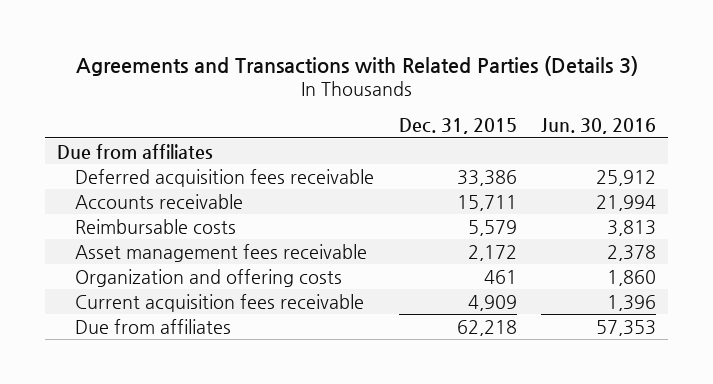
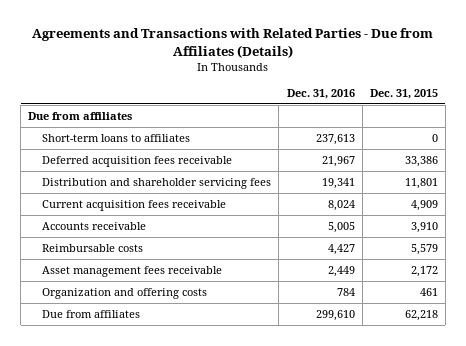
[75,55,638,76] Agreements and Transactions with Related Parties (Details 3) -> [32,28,434,58] Agreements and Transactions with Related Parties - Due from Affiliates (Details)
[541,118,657,135] Jun. 30, 2016 -> none
none -> [286,88,355,99] Dec. 31, 2016
none -> [42,133,191,142] Short-term loans to affiliates
none -> [42,177,272,189] Distribution and shareholder servicing fees
[75,293,365,312] Current acquisition fees receivable -> [42,199,227,211] Current acquisition fees receivable
[456,194,517,211] 15,711 -> [410,221,438,233] 3,910

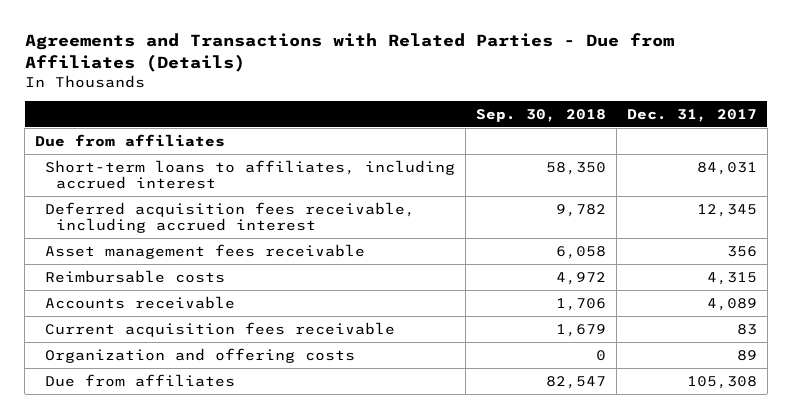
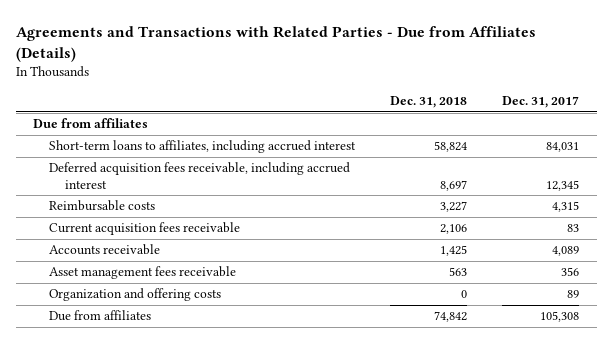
[476,108,607,122] Sep. 30, 2018 -> none
none -> [390,96,468,109] Dec. 31, 2018
[45,295,236,309] Accounts receivable -> [48,244,160,256] Accounts receivable
[45,243,366,259] Asset management fees receivable -> [48,266,236,280] Asset management fees receivable

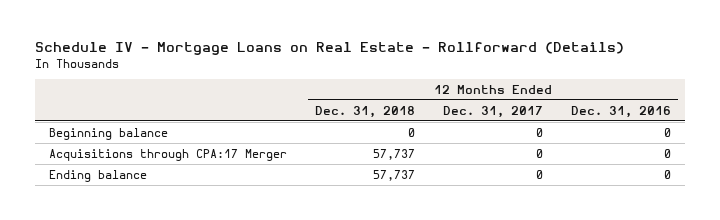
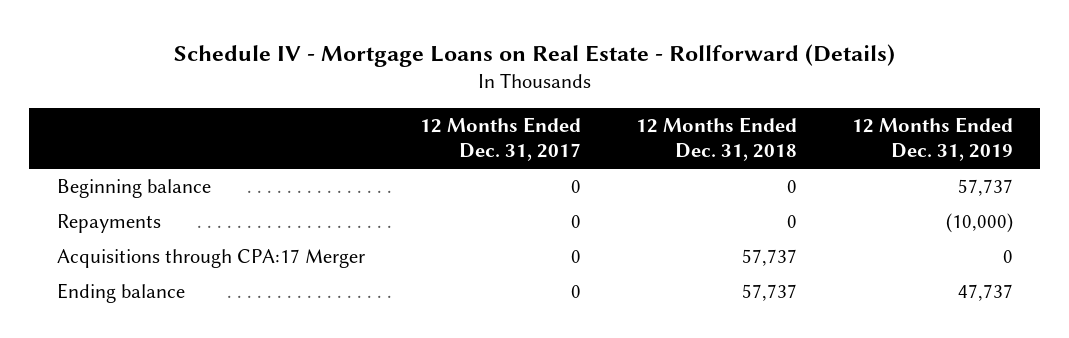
[571,105,672,118] Dec. 31, 2016 -> none
none -> [851,117,1013,162] 12 Months Ended Dec. 31, 2019
none -> [56,214,161,234] Repayments

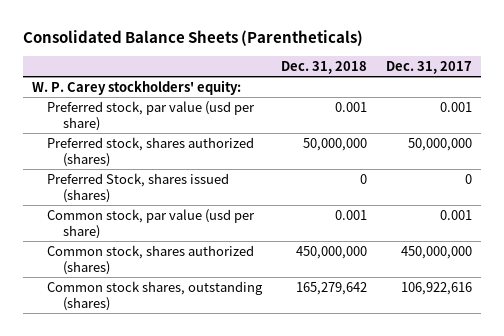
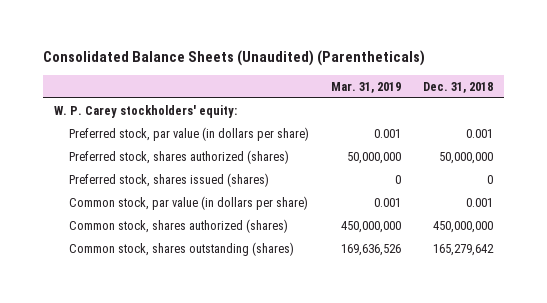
[22,30,363,47] Consolidated Balance Sheets (Parentheticals) -> [43,50,426,67] Consolidated Balance Sheets (Unaudited) (Parentheticals)
[385,61,472,75] Dec. 31, 2017 -> none
none -> [330,81,401,93] Mar. 31, 2019
[47,100,256,131] Preferred stock, par value (usd per share) -> [68,126,309,141] Preferred stock, par value (in dollars per share)
[47,172,230,203] Preferred Stock, shares issued (shares) -> [68,172,269,187] Preferred stock, shares issued (shares)
[47,208,256,239] Common stock, par value (usd per share) -> [68,195,308,210] Common stock, par value (in dollars per share)
[47,280,264,311] Common stock shares, outstanding (shares) -> [68,241,294,256] Common stock, shares outstanding (shares)

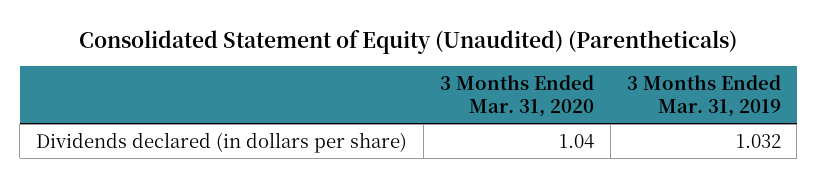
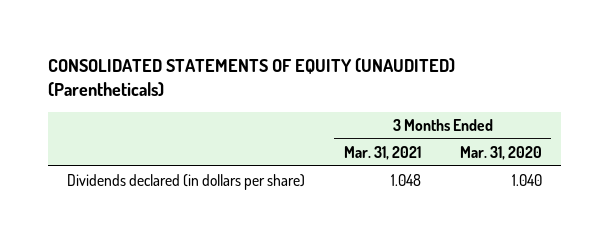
[79,29,738,54] Consolidated Statement of Equity (Unaudited) (Parentheticals) -> [47,58,455,98] CONSOLIDATED STATEMENTS OF EQUITY (UNAUDITED) (Parentheticals)
[626,74,781,118] 3 Months Ended Mar. 31, 2019 -> none
none -> [344,145,422,160] Mar. 31, 2021
[558,133,594,148] 1.04 -> [511,174,542,187] 1.040

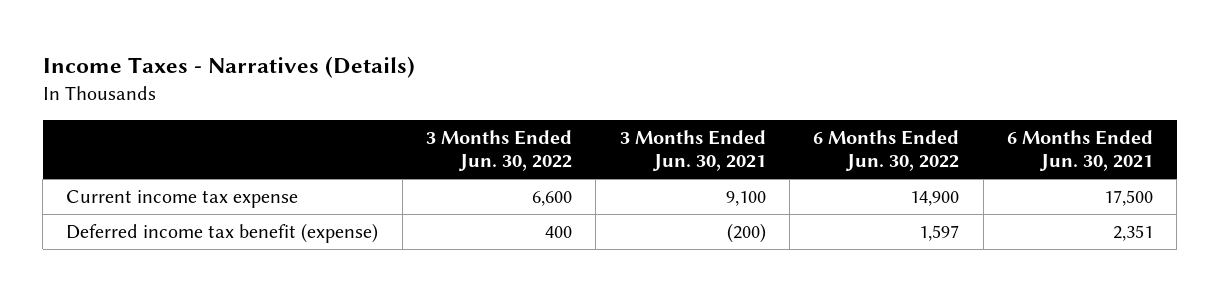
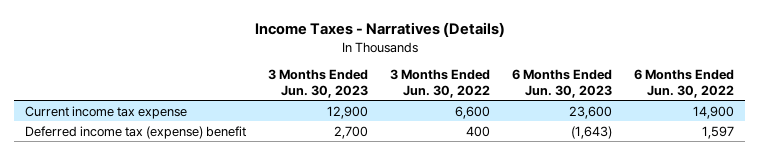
[619,129,766,172] 3 Months Ended Jun. 30, 2021 -> none
[1007,129,1154,172] 6 Months Ended Jun. 30, 2021 -> none
none -> [267,69,368,99] 3 Months Ended Jun. 30, 2023
none -> [512,69,613,99] 6 Months Ended Jun. 30, 2023
[66,222,379,243] Deferred income tax benefit (expense) -> [24,125,246,139] Deferred income tax (expense) benefit

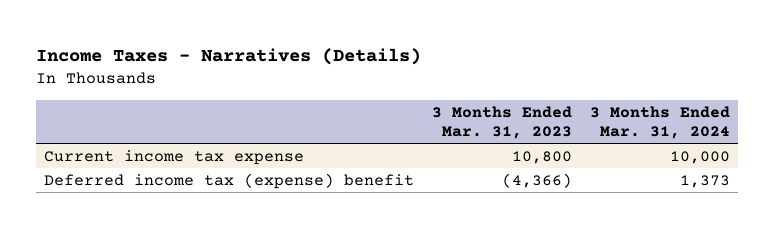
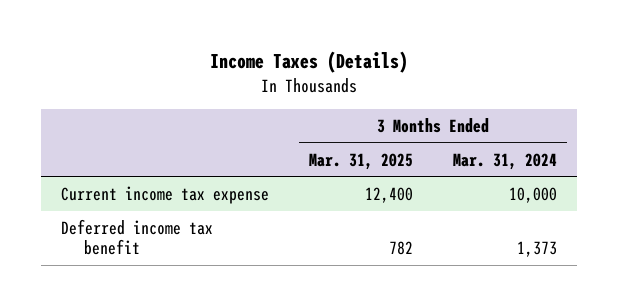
[35,48,421,66] Income Taxes - Narratives (Details) -> [210,51,409,74] Income Taxes (Details)
[431,105,572,139] 3 Months Ended Mar. 31, 2023 -> none
none -> [309,152,414,170] Mar. 31, 2025
[44,172,415,189] Deferred income tax (expense) benefit -> [61,218,214,255] Deferred income tax benefit

